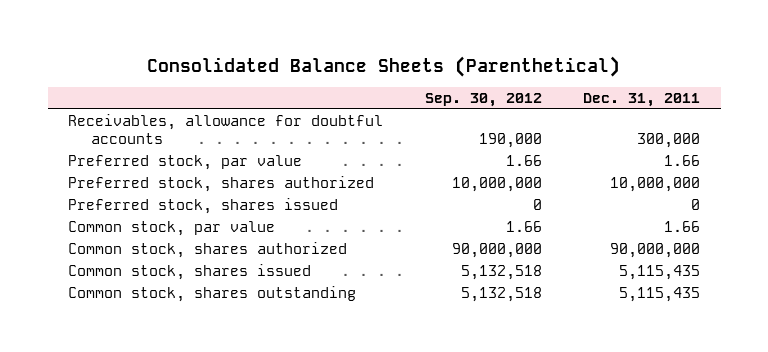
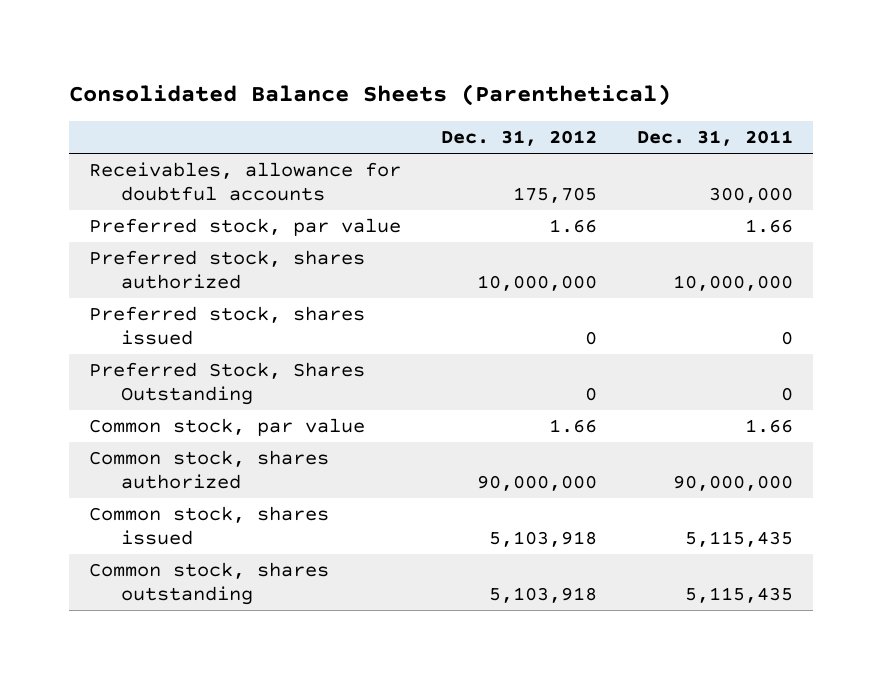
[424,93,542,108] Sep. 30, 2012 -> none
none -> [440,130,597,147] Dec. 31, 2012
none -> [88,361,365,406] Preferred Stock, Shares Outstanding

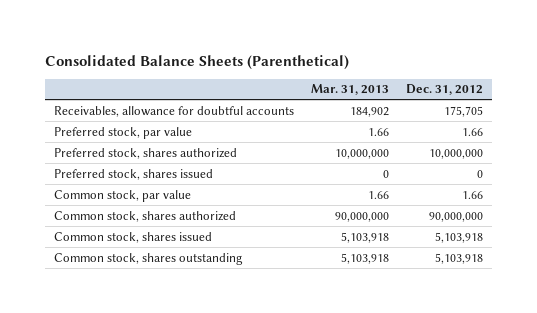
[636,130,793,147] Dec. 31, 2011 -> none
none -> [311,84,390,96] Mar. 31, 2013
[88,361,365,406] Preferred Stock, Shares Outstanding -> none

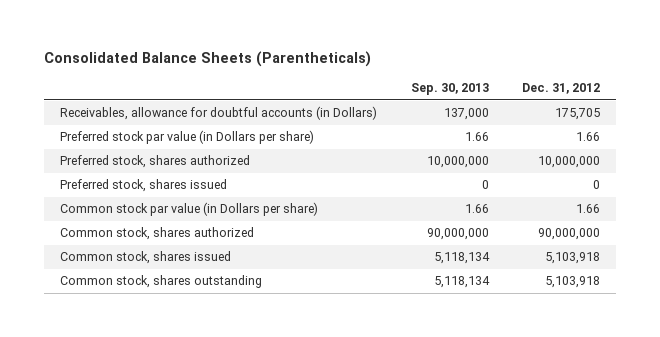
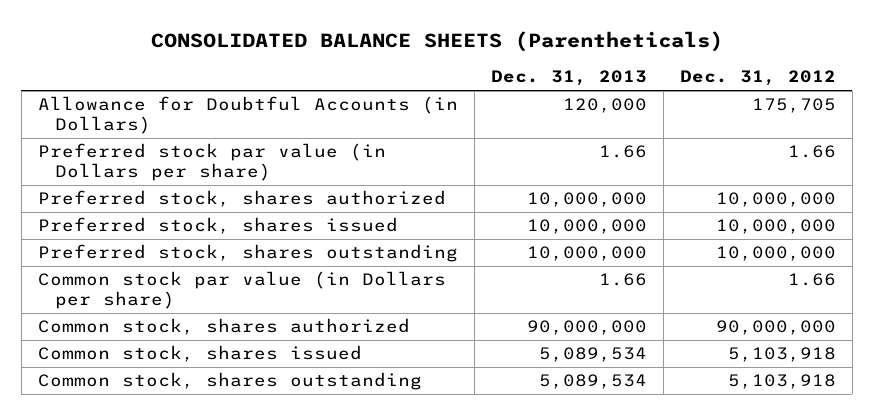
[43,51,371,68] Consolidated Balance Sheets (Parentheticals) -> [150,30,723,52] CONSOLIDATED BALANCE SHEETS (Parentheticals)
[410,83,489,96] Sep. 30, 2013 -> none
none -> [490,70,647,87] Dec. 31, 2013
[60,106,378,121] Receivables, allowance for doubtful accounts (in Dollars) -> [37,96,458,135] Allowance for Doubtful Accounts (in Dollars)
[592,180,600,190] 0 -> [715,219,836,235] 10,000,000
none -> [37,244,458,263] Preferred stock, shares outstanding

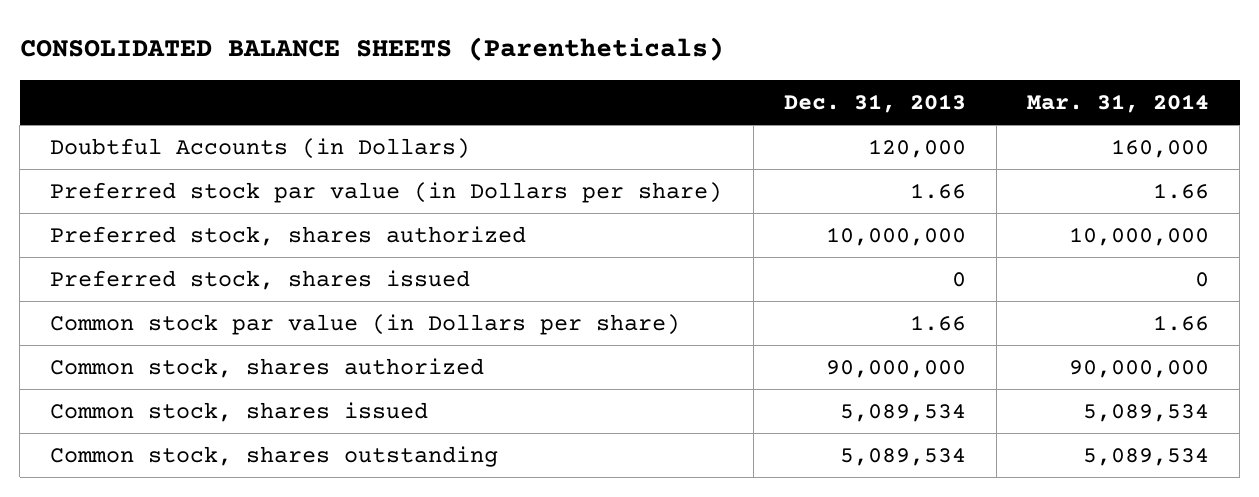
[679,70,836,87] Dec. 31, 2012 -> none
none -> [1027,93,1210,113] Mar. 31, 2014
[37,96,458,135] Allowance for Doubtful Accounts (in Dollars) -> [50,137,471,159] Doubtful Accounts (in Dollars)
[37,244,458,263] Preferred stock, shares outstanding -> none
[526,219,647,235] 10,000,000 -> [951,271,966,287] 0

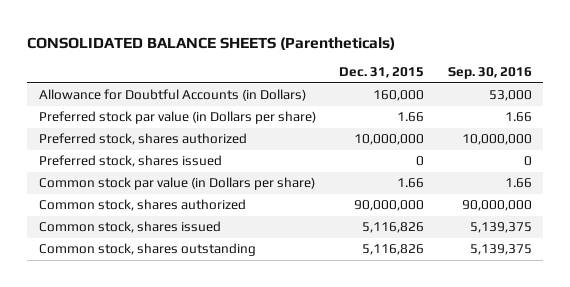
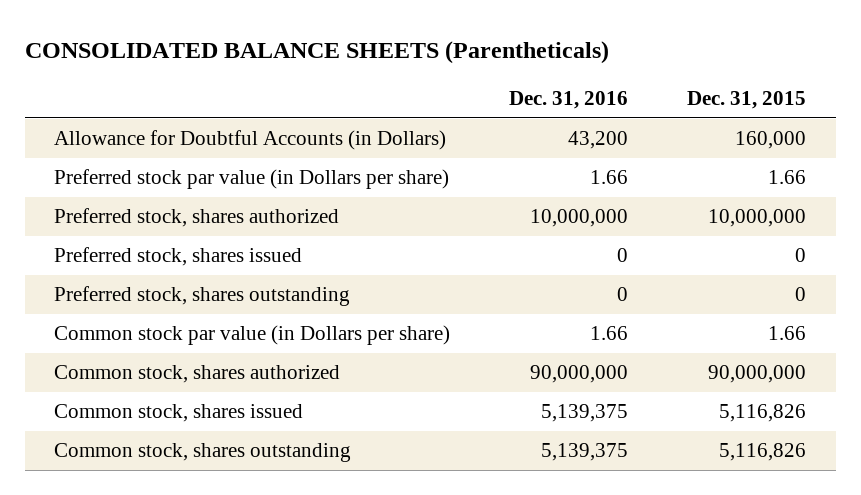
[447,67,532,80] Sep. 30, 2016 -> none
none -> [509,91,629,110] Dec. 31, 2016
none -> [54,286,351,307] Preferred stock, shares outstanding

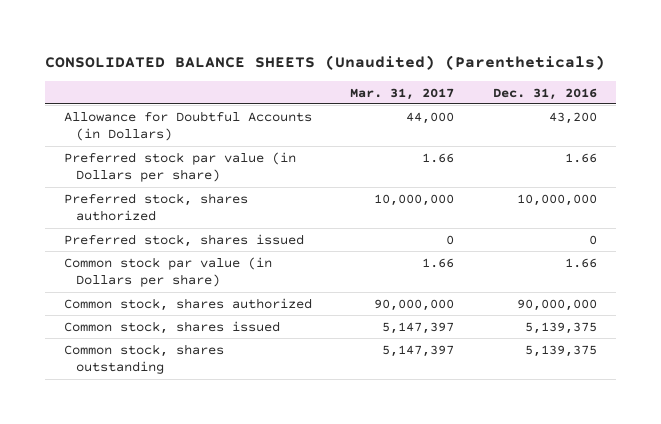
[25,40,610,64] CONSOLIDATED BALANCE SHEETS (Parentheticals) -> [44,54,605,70] CONSOLIDATED BALANCE SHEETS (Unaudited) (Parentheticals)
[687,91,807,110] Dec. 31, 2015 -> none
none -> [350,87,455,100] Mar. 31, 2017
[54,286,351,307] Preferred stock, shares outstanding -> none

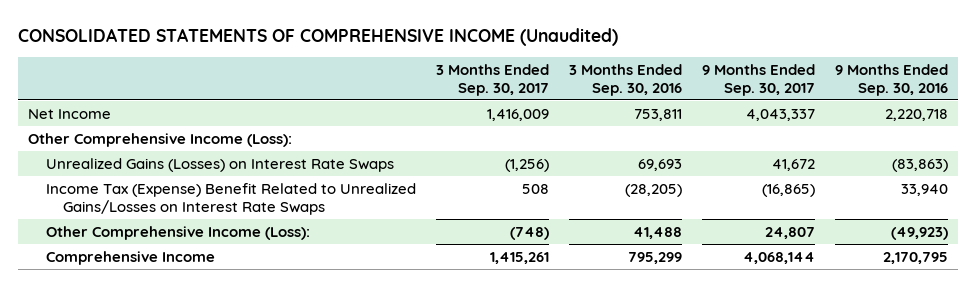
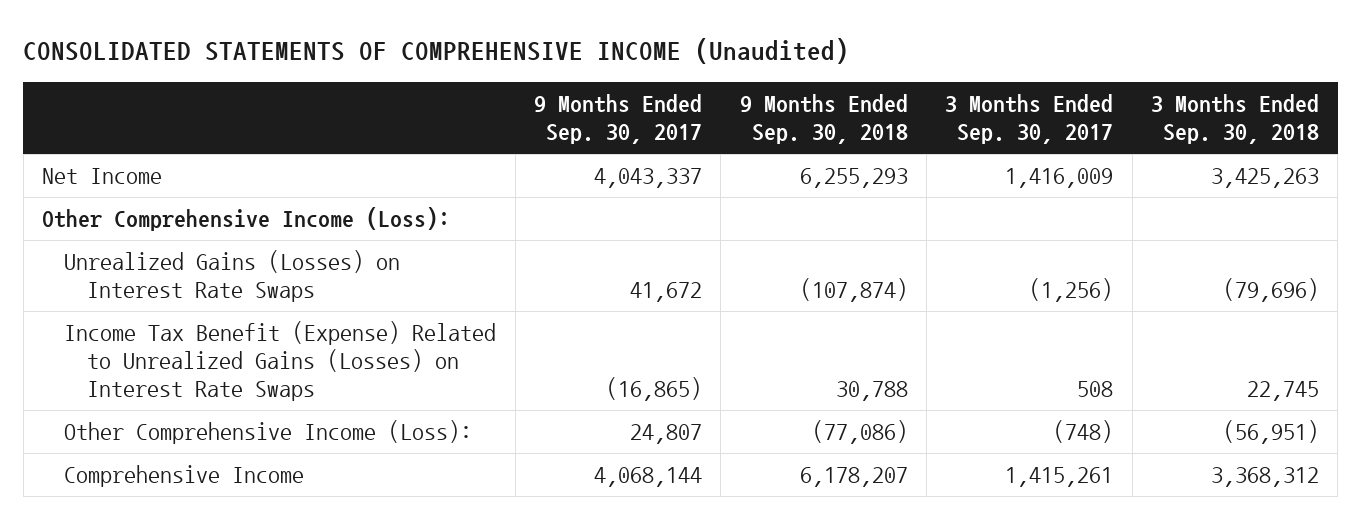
[568,63,682,96] 3 Months Ended Sep. 30, 2016 -> none
[834,63,948,96] 9 Months Ended Sep. 30, 2016 -> none
none -> [739,94,908,145] 9 Months Ended Sep. 30, 2018
none -> [1151,94,1320,145] 3 Months Ended Sep. 30, 2018
[45,182,416,215] Income Tax (Expense) Benefit Related to Unrealized Gains/Losses on Interest Rate Swaps -> [64,320,497,401] Income Tax Benefit (Expense) Related to Unrealized Gains (Losses) on Interest Rate Swaps

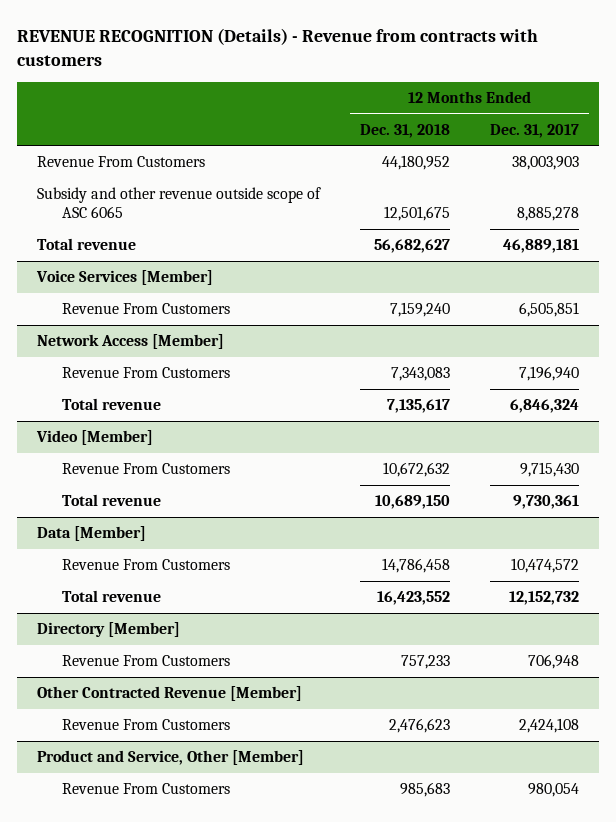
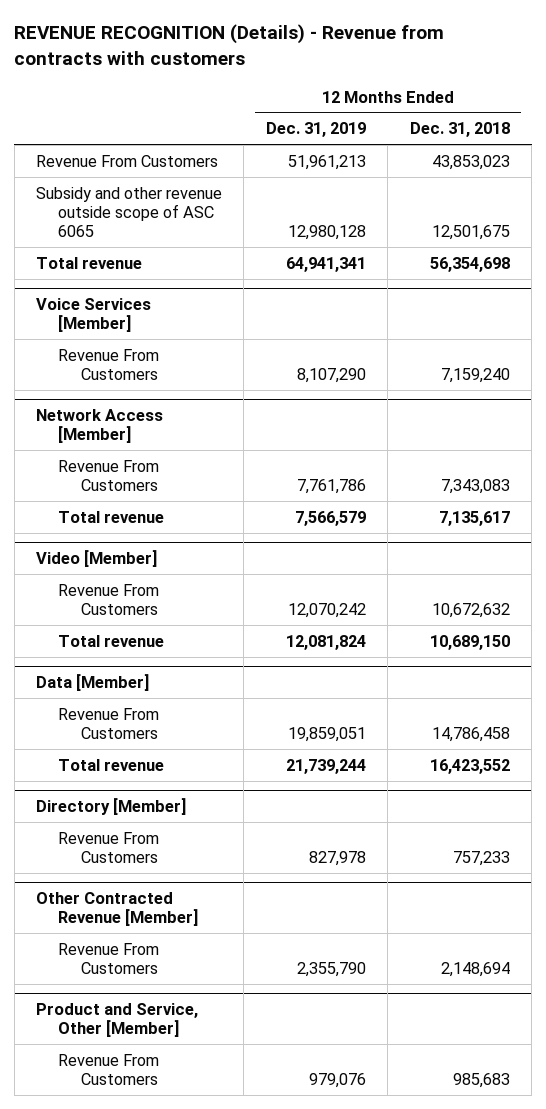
[490,123,580,138] Dec. 31, 2017 -> none
none -> [265,122,366,138] Dec. 31, 2019
[382,155,451,171] 44,180,952 -> [431,154,510,170] 43,853,023
[374,239,451,254] 56,682,627 -> [429,256,510,272] 56,354,698
[389,718,451,734] 2,476,623 -> [440,961,510,977] 2,148,694

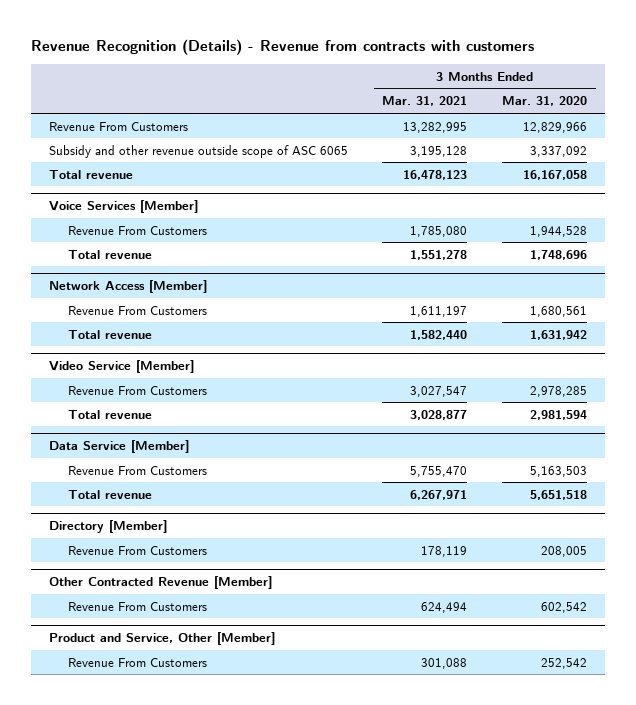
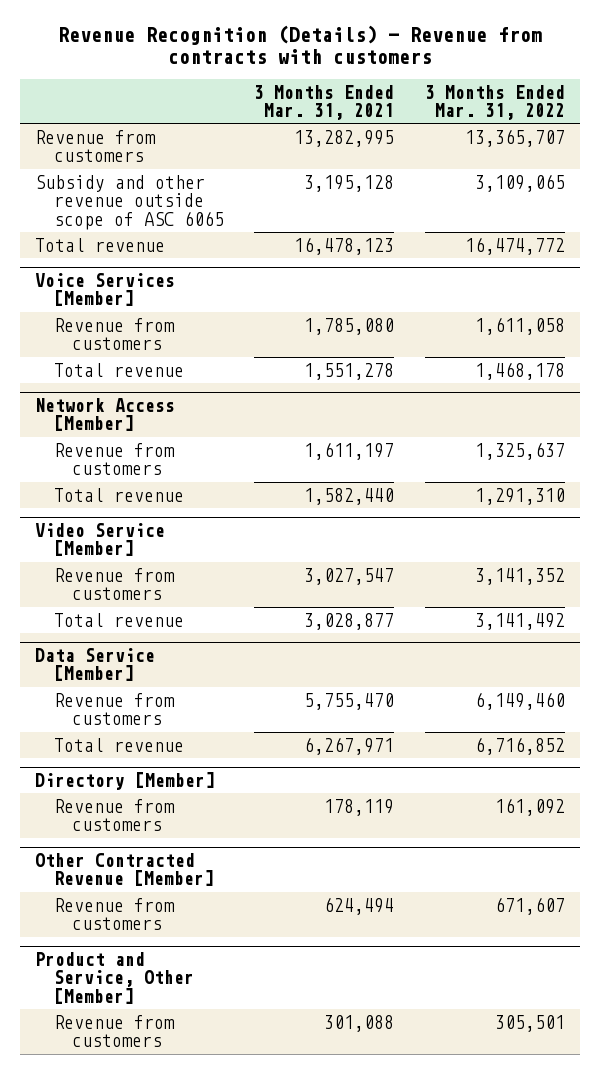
[502,96,588,107] Mar. 31, 2020 -> none
none -> [424,84,565,120] 3 Months Ended Mar. 31, 2022
[48,121,188,131] Revenue From Customers -> [35,129,157,163] Revenue from customers
[68,225,208,235] Revenue From Customers -> [53,317,175,351] Revenue from customers
[68,305,208,315] Revenue From Customers -> [53,442,175,476] Revenue from customers
[68,385,208,395] Revenue From Customers -> [53,567,175,601] Revenue from customers
[68,465,208,475] Revenue From Customers -> [53,692,175,726] Revenue from customers
[68,545,208,555] Revenue From Customers -> [53,798,175,832] Revenue from customers
[68,601,208,611] Revenue From Customers -> [53,897,175,931] Revenue from customers
[68,657,208,667] Revenue From Customers -> [53,1014,175,1048] Revenue from customers

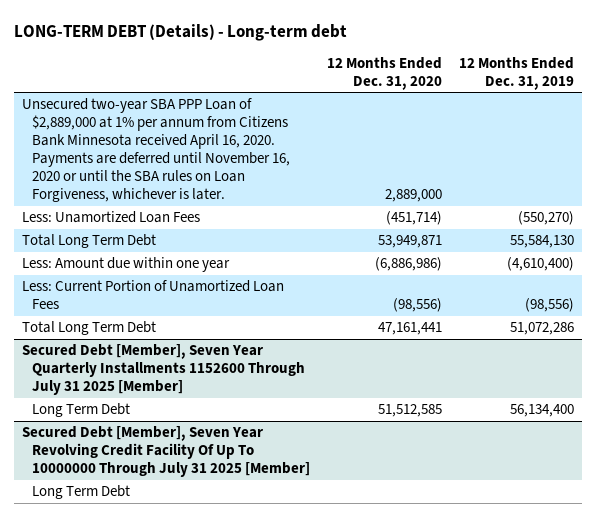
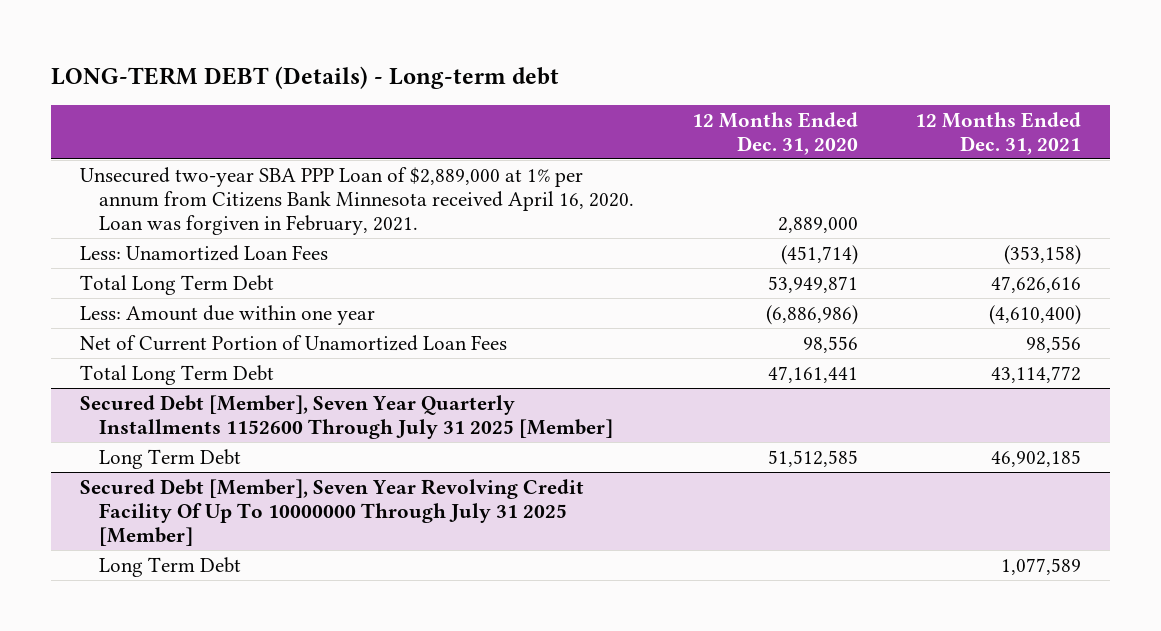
[458,56,574,90] 12 Months Ended Dec. 31, 2019 -> none
none -> [915,111,1082,155] 12 Months Ended Dec. 31, 2021
[21,98,291,203] Unsecured two-year SBA PPP Loan of $2,889,000 at 1% per annum from Citizens Bank Minnesota received April 16, 2020. Payments are deferred until November 16, 2020 or until the SBA rules on Loan Forgiveness, whichever is later. -> [80,166,635,235] Unsecured two-year SBA PPP Loan of $2,889,000 at 1% per annum from Citizens Bank Minnesota received April 16, 2020. Loan was forgiven in February, 2021.
[21,280,284,310] Less: Current Portion of Unamortized Loan Fees -> [80,334,508,351] Net of Current Portion of Unamortized Loan Fees
[393,298,443,313] (98,556) -> [802,335,858,353] 98,556

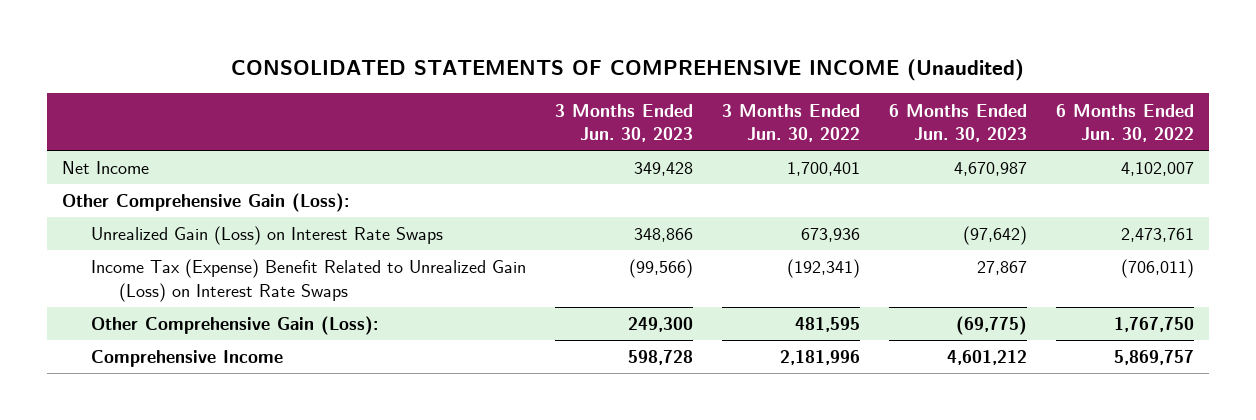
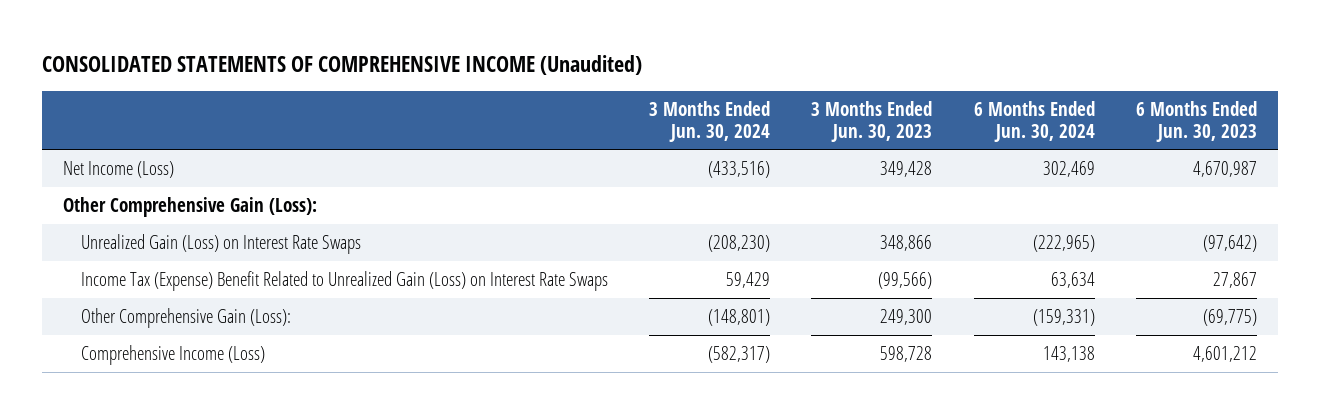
[721,103,860,143] 3 Months Ended Jun. 30, 2022 -> none
[1055,103,1194,143] 6 Months Ended Jun. 30, 2022 -> none
none -> [649,100,771,142] 3 Months Ended Jun. 30, 2024
none -> [973,100,1095,142] 6 Months Ended Jun. 30, 2024
[61,161,149,175] Net Income -> [62,161,174,179] Net Income (Loss)
[90,350,283,368] Comprehensive Income -> [80,345,265,366] Comprehensive Income (Loss)

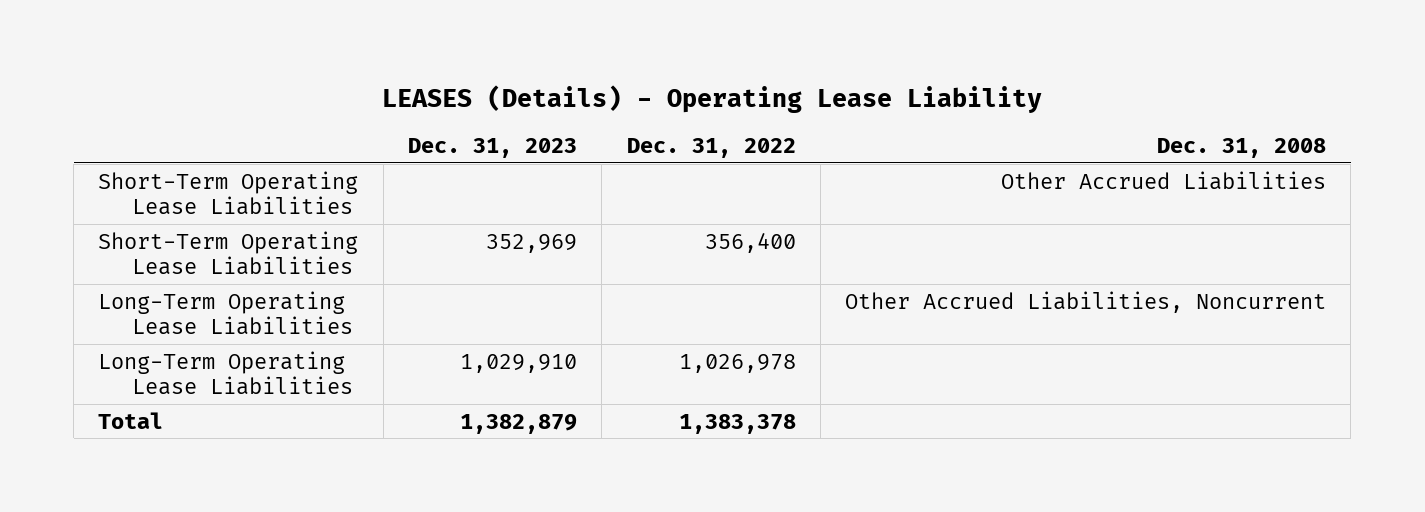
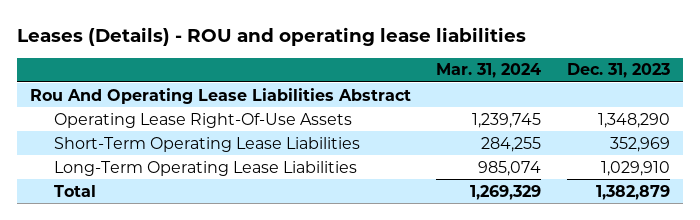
[382,84,1043,113] LEASES (Details) - Operating Lease Liability -> [16,26,526,46] Leases (Details) - ROU and operating lease liabilities
[626,137,796,158] Dec. 31, 2022 -> none
[1157,137,1327,158] Dec. 31, 2008 -> none
none -> [436,63,542,79] Mar. 31, 2024
[98,170,359,216] Short-Term Operating Lease Liabilities -> none
none -> [29,87,411,104] Rou And Operating Lease Liabilities Abstract
none -> [54,112,353,128] Operating Lease Right-Of-Use Assets
[98,290,353,336] Long-Term Operating Lease Liabilities -> none

